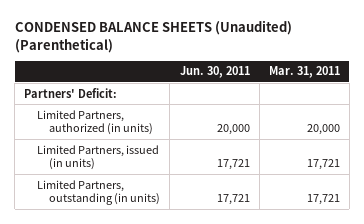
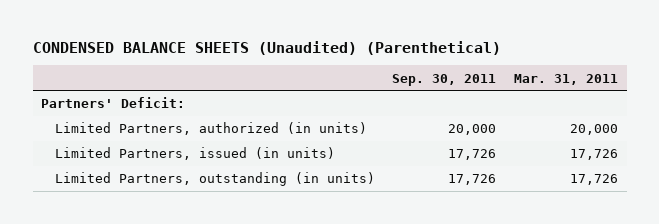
[179,66,250,79] Jun. 30, 2011 -> none
none -> [392,73,497,86] Sep. 30, 2011
[306,159,340,171] 17,721 -> [569,149,618,161] 17,726
[306,194,340,206] 17,721 -> [569,174,618,186] 17,726

